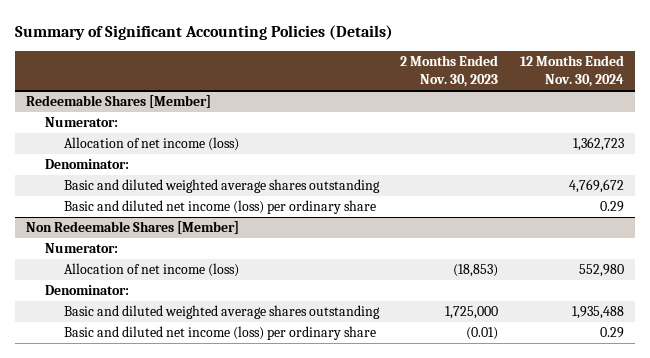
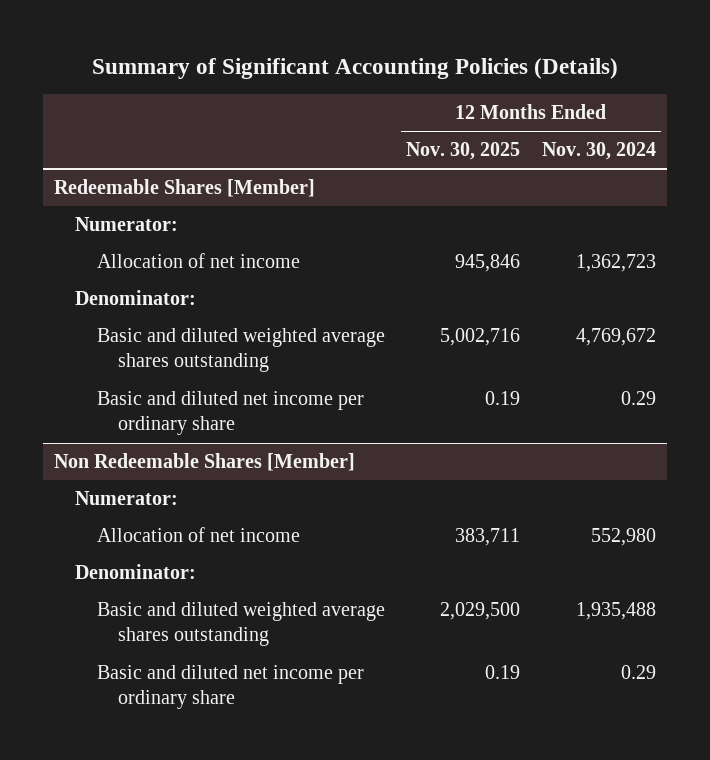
[400,55,499,88] 2 Months Ended Nov. 30, 2023 -> none
none -> [406,142,521,161] Nov. 30, 2025
[63,137,239,152] Allocation of net income (loss) -> [96,253,300,269] Allocation of net income
[63,200,376,215] Basic and diluted net income (loss) per ordinary share -> [96,391,364,436] Basic and diluted net income per ordinary share
[63,263,239,278] Allocation of net income (loss) -> [96,527,300,543] Allocation of net income
[63,326,376,341] Basic and diluted net income (loss) per ordinary share -> [96,665,364,710] Basic and diluted net income per ordinary share

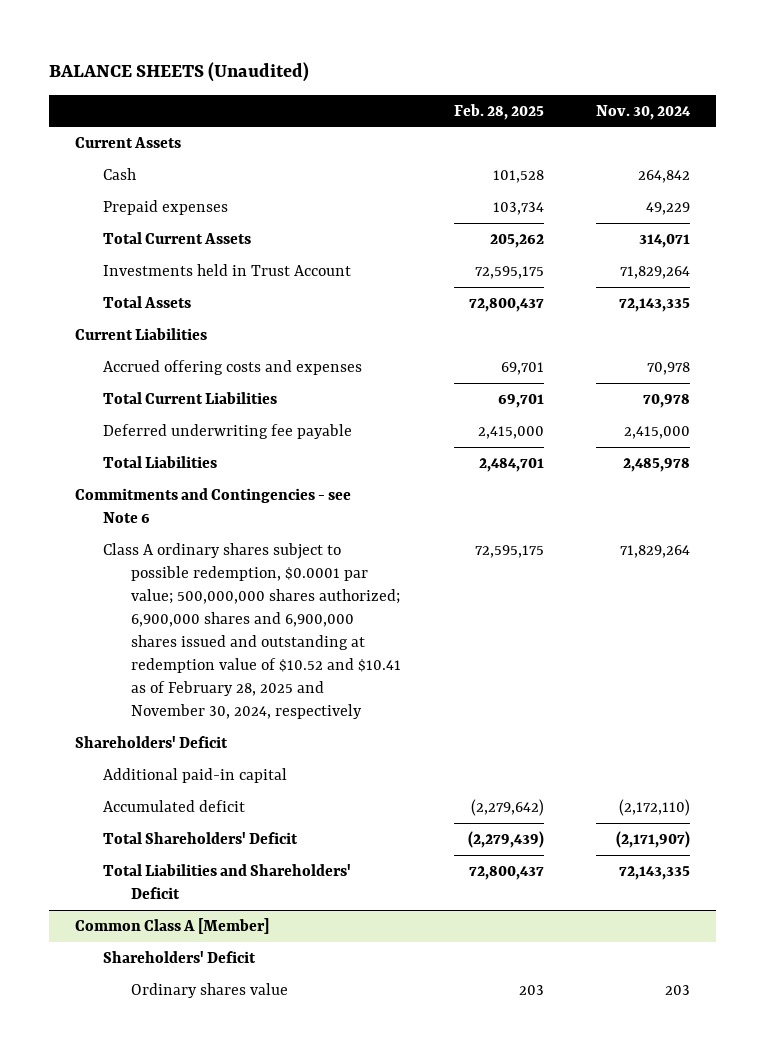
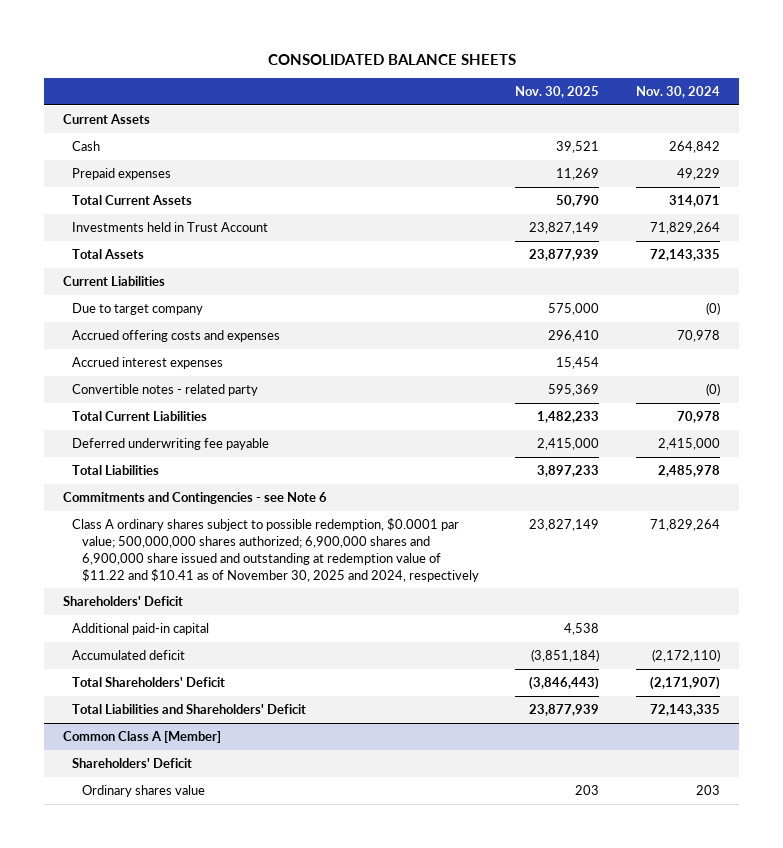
[49,61,310,82] BALANCE SHEETS (Unaudited) -> [267,53,516,65] CONSOLIDATED BALANCE SHEETS
[453,103,544,120] Feb. 28, 2025 -> none
none -> [515,86,600,99] Nov. 30, 2025
none -> [72,303,204,316] Due to target company
none -> [72,357,224,370] Accrued interest expenses
none -> [72,384,259,397] Convertible notes - related party
[103,543,402,720] Class A ordinary shares subject to possible redemption, $0.0001 par value; 500,000,000 shares authorized; 6,900,000 shares and 6,900,000 shares issued and outstanding at redemption value of $10.52 and $10.41 as of February 28, 2025 and November 30, 2024, respectively -> [72,518,479,582] Class A ordinary shares subject to possible redemption, $0.0001 par value; 500,000,000 shares authorized; 6,900,000 shares and 6,900,000 share issued and outstanding at redemption value of $11.22 and $10.41 as of November 30, 2025 and 2024, respectively

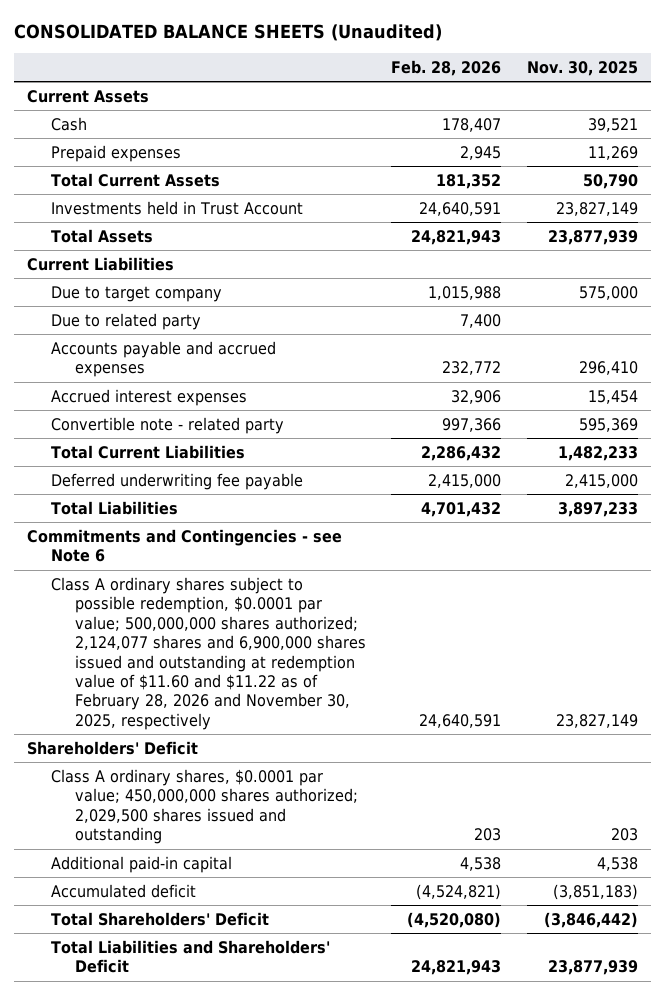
[267,53,516,65] CONSOLIDATED BALANCE SHEETS -> [13,23,442,41] CONSOLIDATED BALANCE SHEETS (Unaudited)
[636,86,721,99] Nov. 30, 2024 -> none
none -> [391,59,502,76] Feb. 28, 2026
none -> [50,312,201,330] Due to related party
[72,330,281,343] Accrued offering costs and expenses -> [50,340,276,378] Accounts payable and accrued expenses
[72,384,259,397] Convertible notes - related party -> [50,416,284,434] Convertible note - related party
[72,518,479,582] Class A ordinary shares subject to possible redemption, $0.0001 par value; 500,000,000 shares authorized; 6,900,000 shares and 6,900,000 share issued and outstanding at redemption value of $11.22 and $10.41 as of November 30, 2025 and 2024, respectively -> [50,576,366,730] Class A ordinary shares subject to possible redemption, $0.0001 par value; 500,000,000 shares authorized; 2,124,077 shares and 6,900,000 shares issued and outstanding at redemption value of $11.60 and $11.22 as of February 28, 2026 and November 30, 2025, respectively
none -> [50,768,358,845] Class A ordinary shares, $0.0001 par value; 450,000,000 shares authorized; 2,029,500 shares issued and outstanding
[531,649,600,663] (3,851,184) -> [553,883,639,900] (3,851,183)
[529,676,600,691] (3,846,443) -> [544,911,639,928] (3,846,442)
[62,731,221,744] Common Class A [Member] -> none
[72,758,193,769] Shareholders' Deficit -> none
[81,785,205,798] Ordinary shares value -> none

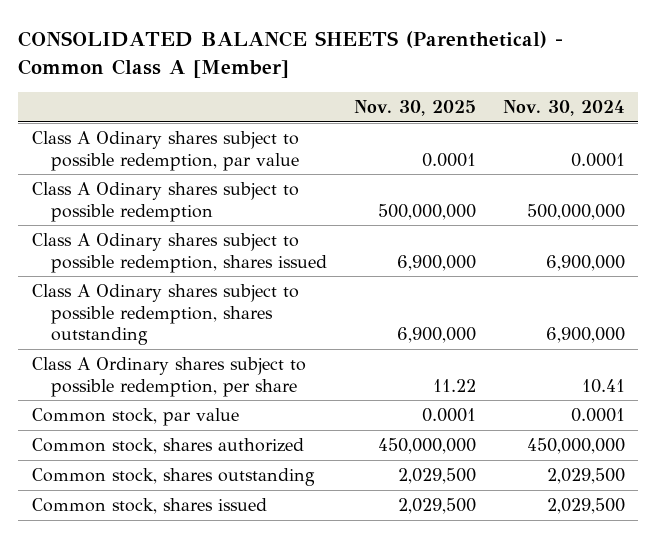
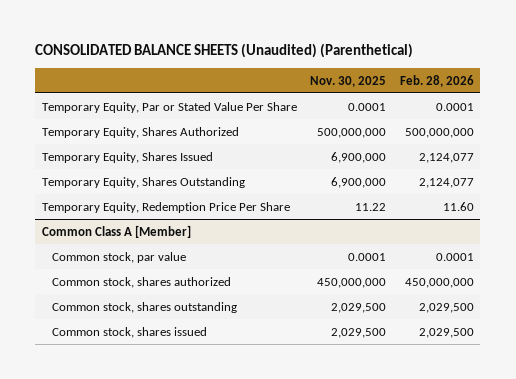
[18,30,564,78] CONSOLIDATED BALANCE SHEETS (Parenthetical) - Common Class A [Member] -> [35,43,414,59] CONSOLIDATED BALANCE SHEETS (Unaudited) (Parenthetical)
[502,99,625,116] Nov. 30, 2024 -> none
none -> [399,74,474,87] Feb. 28, 2026
[31,131,299,171] Class A Odinary shares subject to possible redemption, par value -> [42,101,298,113] Temporary Equity, Par or Stated Value Per Share
[31,182,299,222] Class A Odinary shares subject to possible redemption -> [42,126,240,138] Temporary Equity, Shares Authorized
[31,233,327,273] Class A Odinary shares subject to possible redemption, shares issued -> [42,151,214,163] Temporary Equity, Shares Issued
[31,284,299,345] Class A Odinary shares subject to possible redemption, shares outstanding -> [42,176,246,188] Temporary Equity, Shares Outstanding
[31,357,306,397] Class A Ordinary shares subject to possible redemption, per share -> [42,201,291,213] Temporary Equity, Redemption Price Per Share
none -> [42,224,192,238] Common Class A [Member]

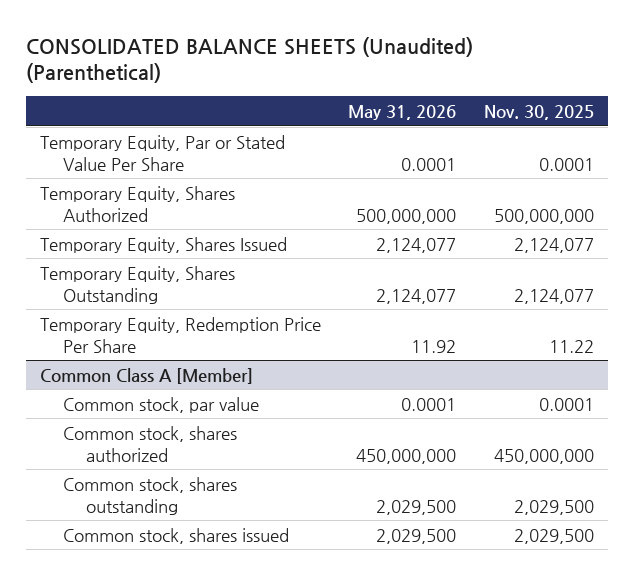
[399,74,474,87] Feb. 28, 2026 -> none
none -> [348,105,457,121] May 31, 2026
[331,151,387,163] 6,900,000 -> [514,237,595,253] 2,124,077
[331,176,387,188] 6,900,000 -> [514,288,595,304] 2,124,077

